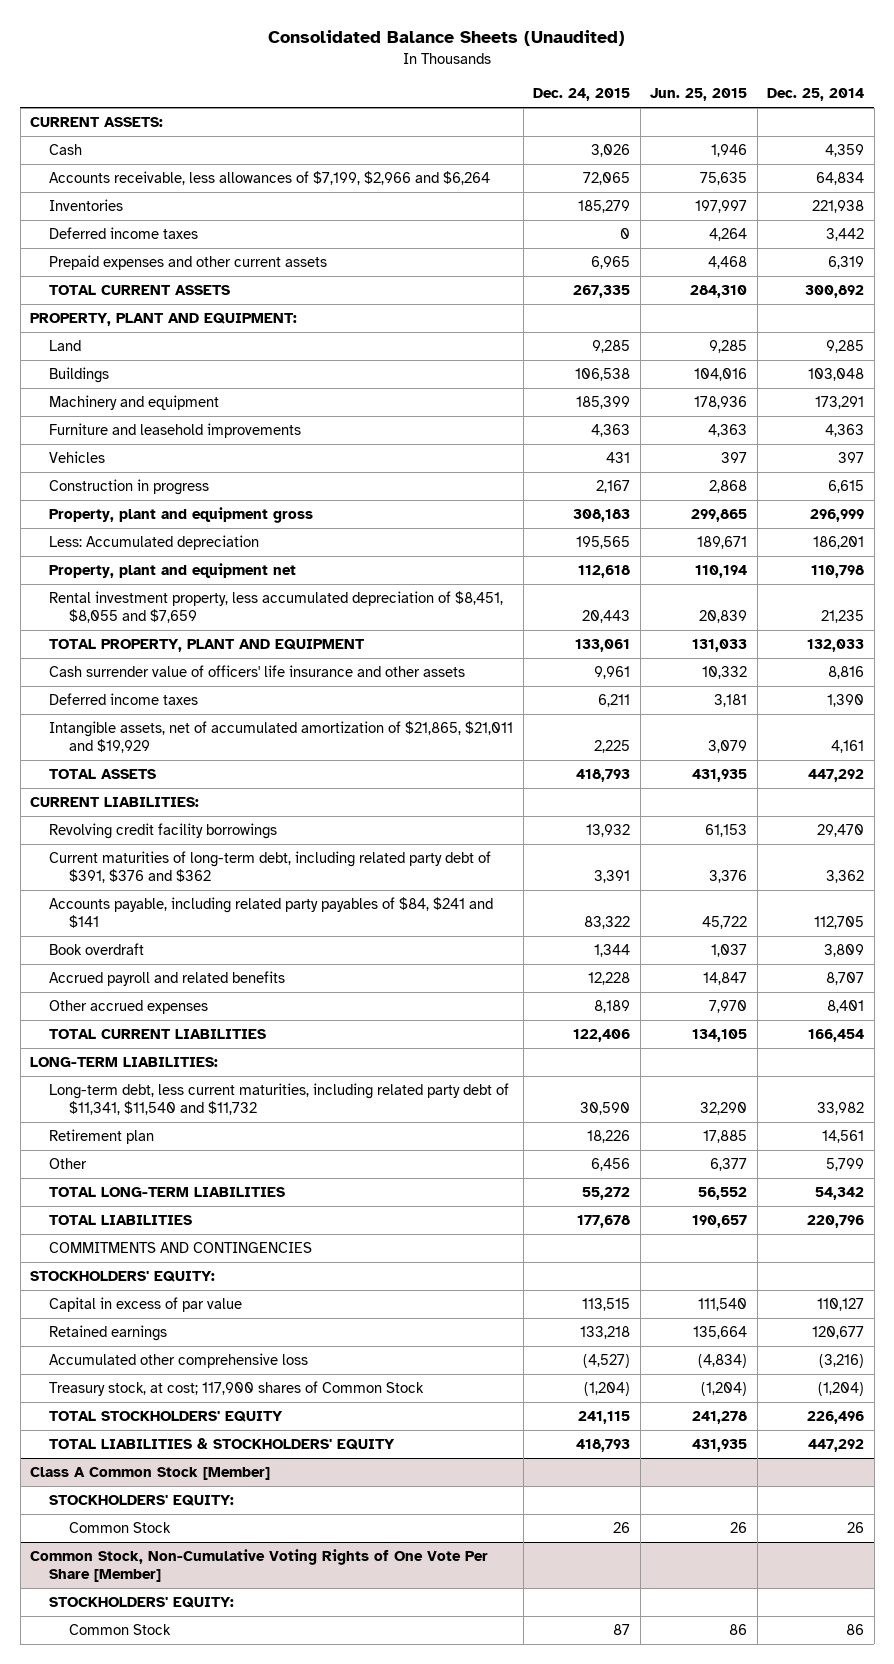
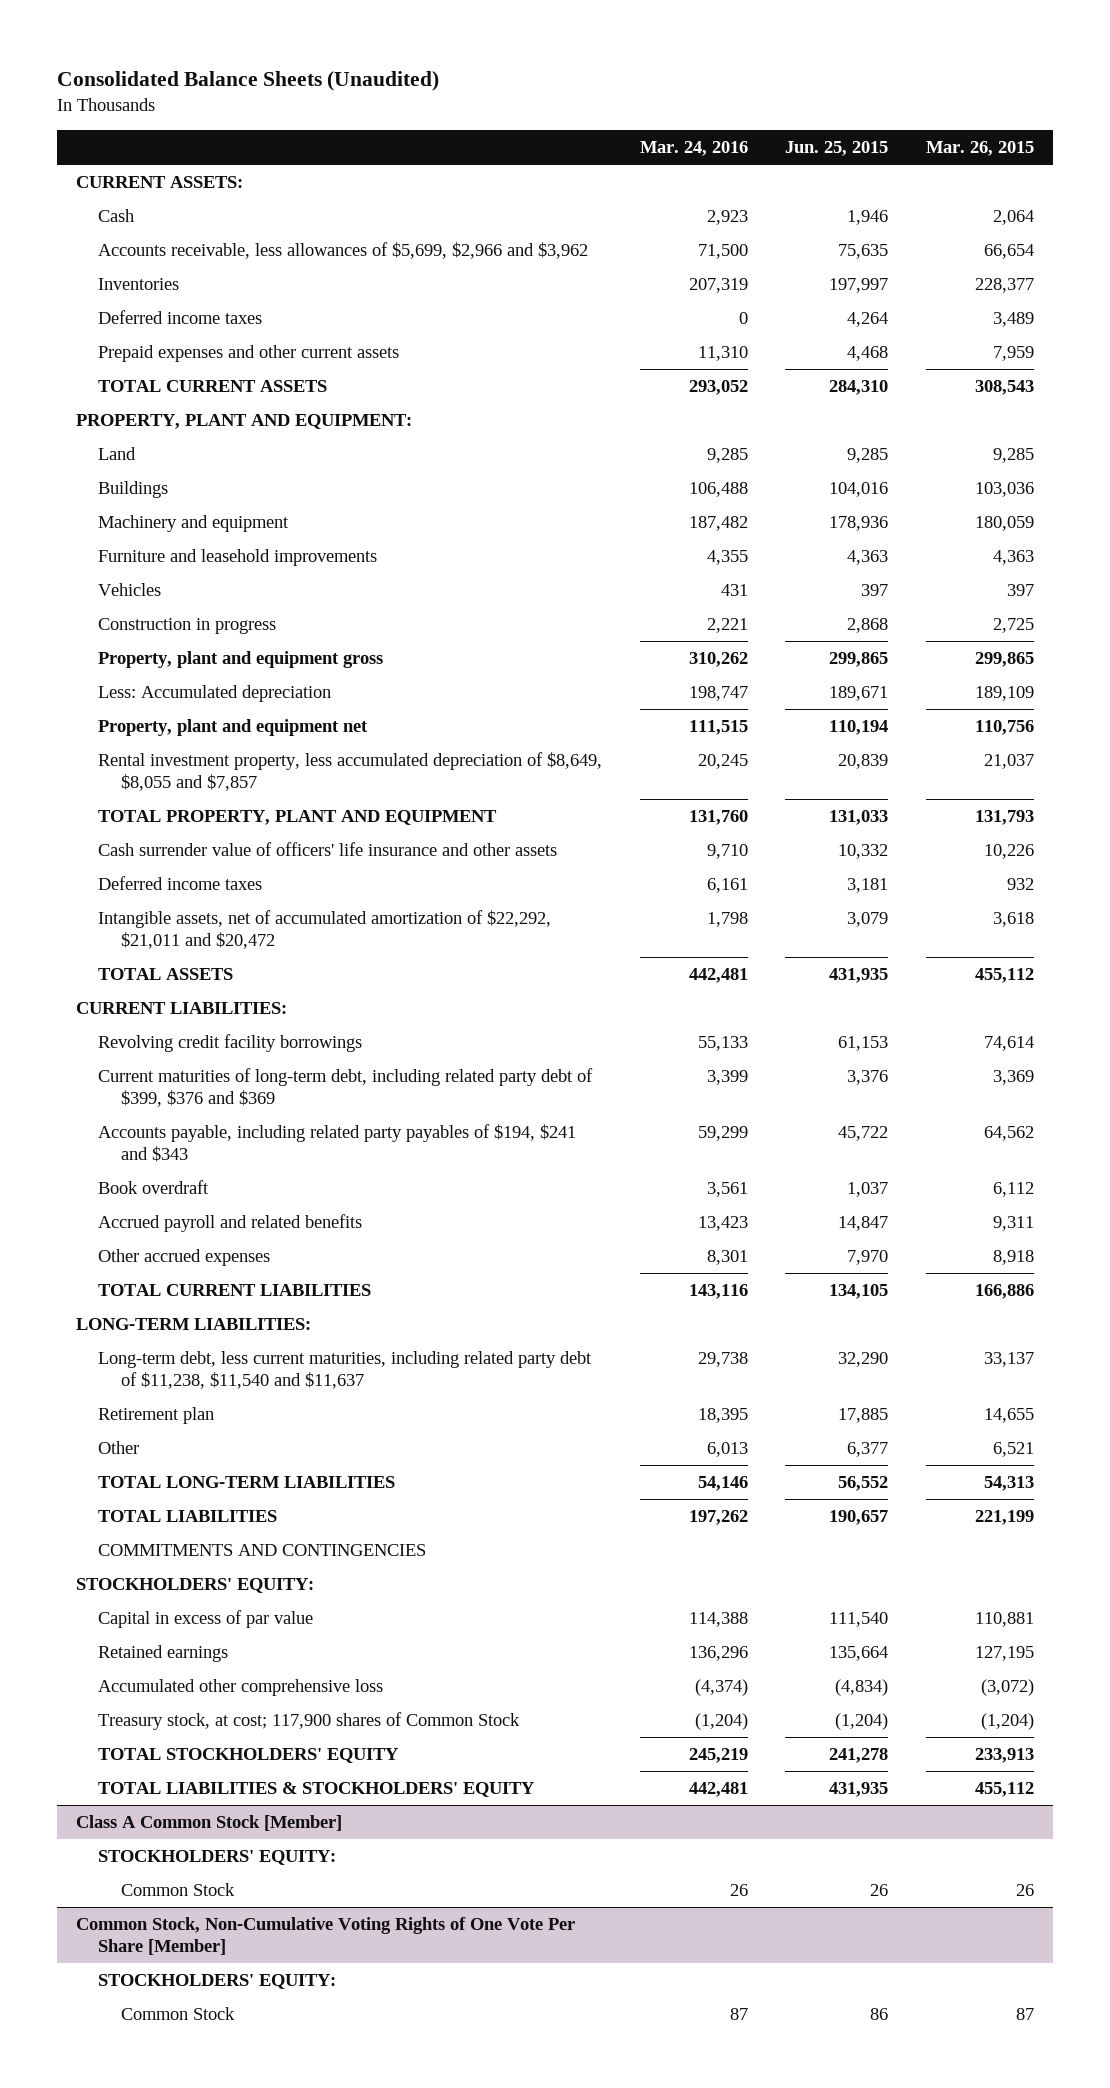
[533,87,631,101] Dec. 24, 2015 -> none
[767,87,865,101] Dec. 25, 2014 -> none
none -> [639,141,748,157] Mar. 24, 2016
none -> [925,141,1034,157] Mar. 26, 2015
[49,171,491,186] Accounts receivable, less allowances of $7,199, $2,966 and $6,264 -> [98,242,589,260] Accounts receivable, less allowances of $5,699, $2,966 and $3,962
[49,591,504,623] Rental investment property, less accumulated depreciation of $8,451, $8,055 and $7,659 -> [98,752,603,792] Rental investment property, less accumulated depreciation of $8,649, $8,055 and $7,857
[49,721,514,753] Intangible assets, net of accumulated amortization of $21,865, $21,011 and $19,929 -> [98,910,552,950] Intangible assets, net of accumulated amortization of $22,292, $21,011 and $20,472
[49,851,492,883] Current maturities of long-term debt, including related party debt of $391, $376 and $362 -> [98,1068,594,1108] Current maturities of long-term debt, including related party debt of $399, $376 and $369
[49,897,494,928] Accounts payable, including related party payables of $84, $241 and $141 -> [98,1124,577,1163] Accounts payable, including related party payables of $194, $241 and $343
[49,1083,510,1115] Long-term debt, less current maturities, including related party debt of $11,341, $11,540 and $11,732 -> [98,1351,593,1390] Long-term debt, less current maturities, including related party debt of $11,238, $11,540 and $11,637

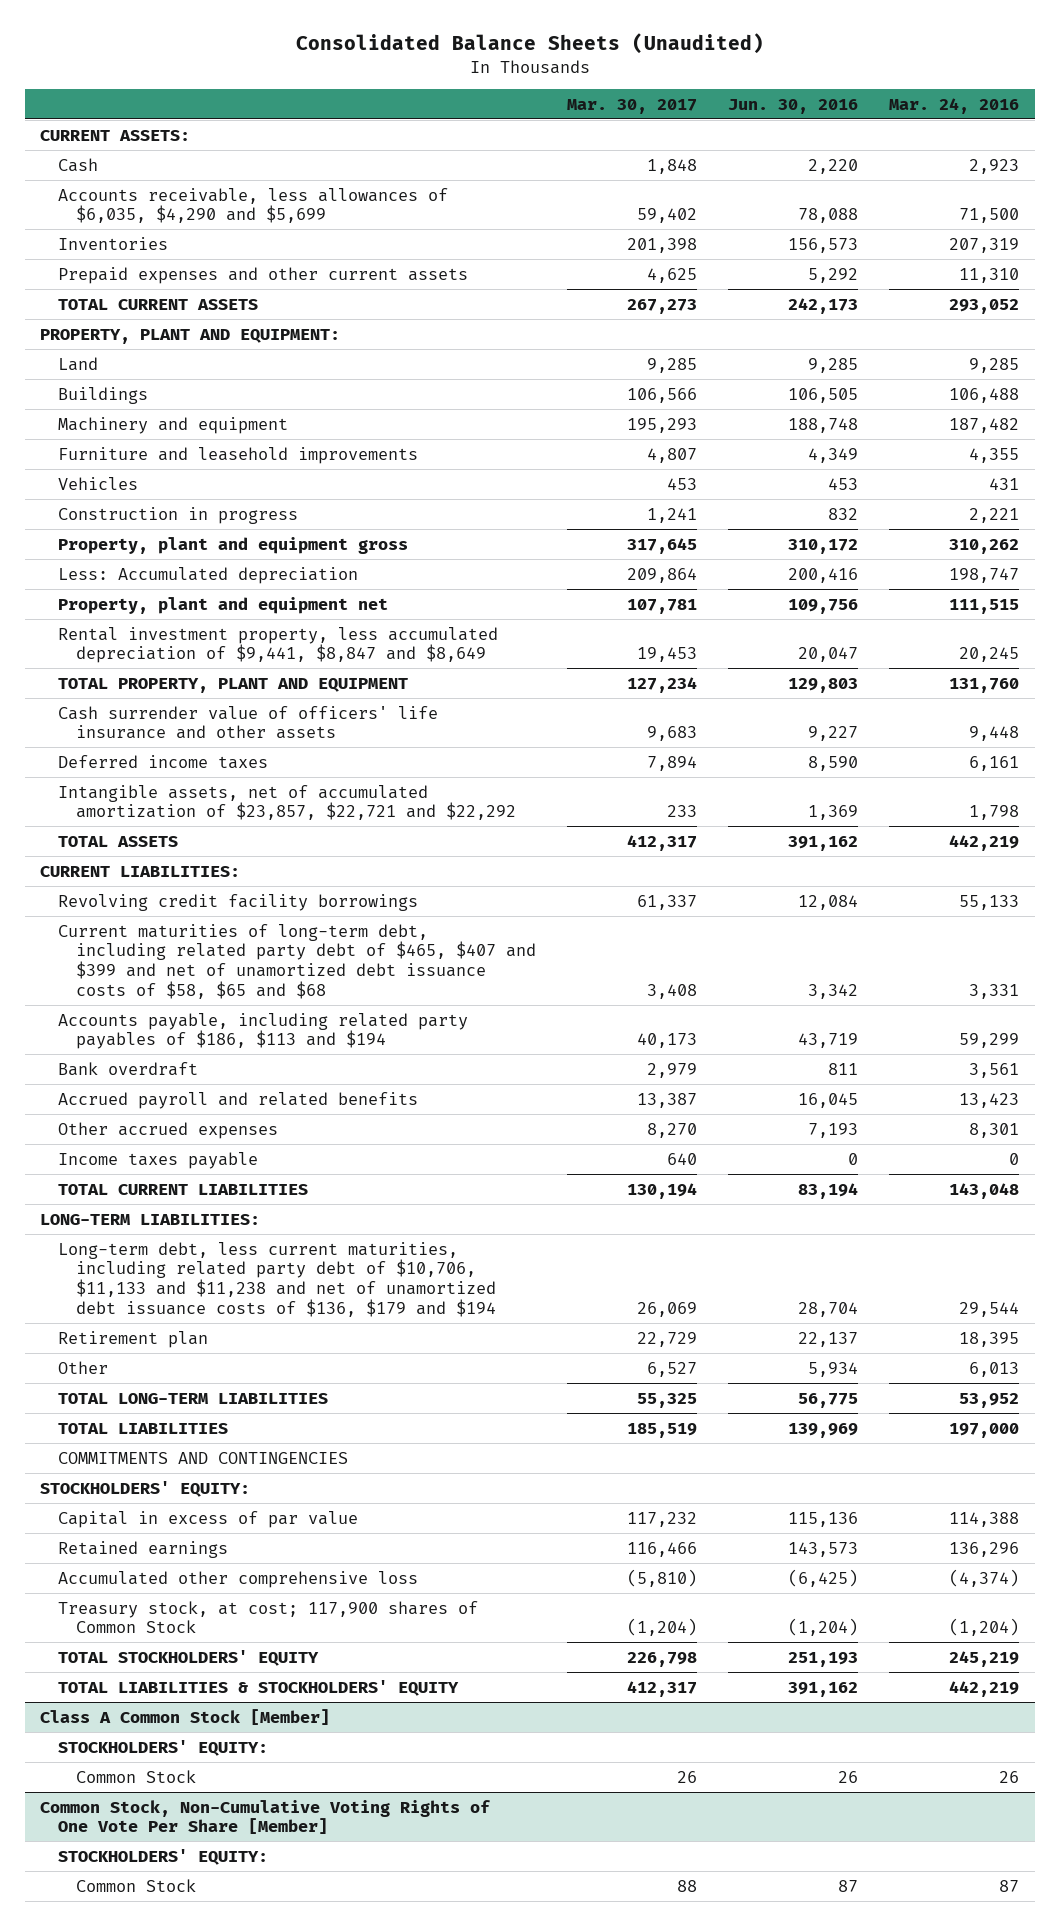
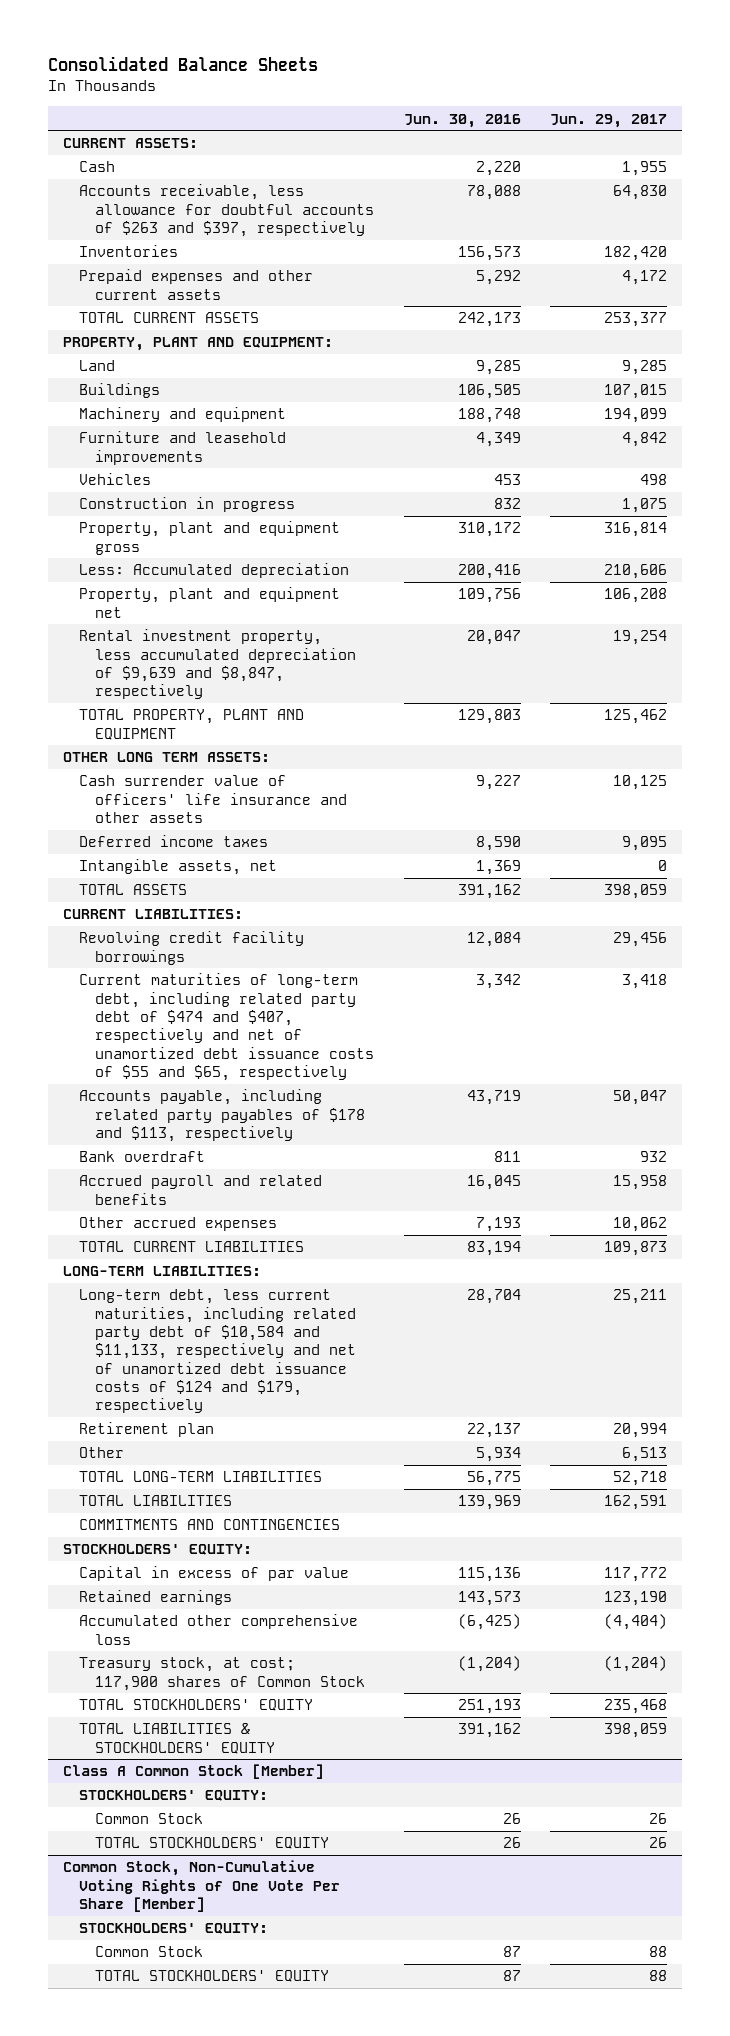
[295,33,764,55] Consolidated Balance Sheets (Unaudited) -> [48,56,319,72] Consolidated Balance Sheets
[567,98,698,114] Mar. 30, 2017 -> none
[889,97,1020,114] Mar. 24, 2016 -> none
none -> [550,113,668,128] Jun. 29, 2017
[58,187,449,224] Accounts receivable, less allowances of $6,035, $4,290 and $5,699 -> [79,184,375,237] Accounts receivable, less allowance for doubtful accounts of $263 and $397, respectively
[58,626,499,664] Rental investment property, less accumulated depreciation of $9,441, $8,847 and $8,649 -> [79,629,357,700] Rental investment property, less accumulated depreciation of $9,639 and $8,847, respectively
none -> [62,752,270,763] OTHER LONG TERM ASSETS:
[58,784,517,821] Intangible assets, net of accumulated amortization of $23,857, $22,721 and $22,292 -> [79,859,278,876] Intangible assets, net
[58,923,537,1000] Current maturities of long-term debt, including related party debt of $465, $407 and $399 and net of unamortized debt issuance costs of $58, $65 and $68 -> [79,973,375,1081] Current maturities of long-term debt, including related party debt of $474 and $407, respectively and net of unamortized debt issuance costs of $55 and $65, respectively
[58,1012,469,1050] Accounts payable, including related party payables of $186, $113 and $194 -> [79,1089,366,1142] Accounts payable, including related party payables of $178 and $113, respectively
[58,1151,259,1169] Income taxes payable -> none
[58,1241,497,1318] Long-term debt, less current maturities, including related party debt of $10,706, $11,133 and $11,238 and net of unamortized debt issuance costs of $136, $179 and $194 -> [79,1289,357,1414] Long-term debt, less current maturities, including related party debt of $10,584 and $11,133, respectively and net of unamortized debt issuance costs of $124 and $179, respectively
none -> [95,1837,330,1850] TOTAL STOCKHOLDERS' EQUITY
none -> [95,1970,330,1983] TOTAL STOCKHOLDERS' EQUITY

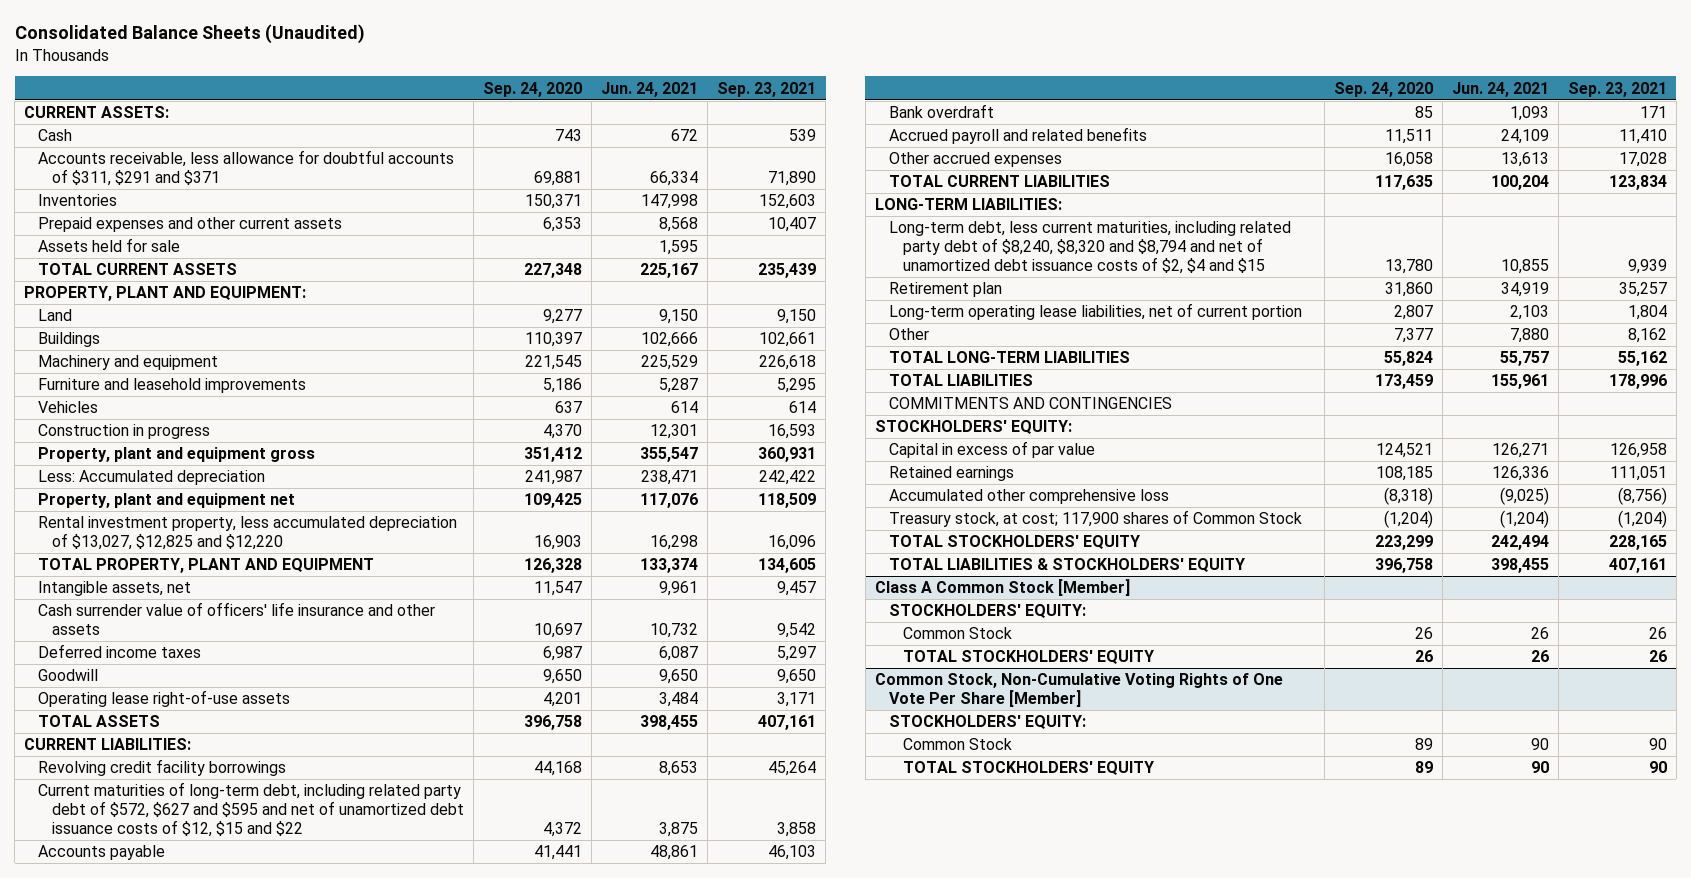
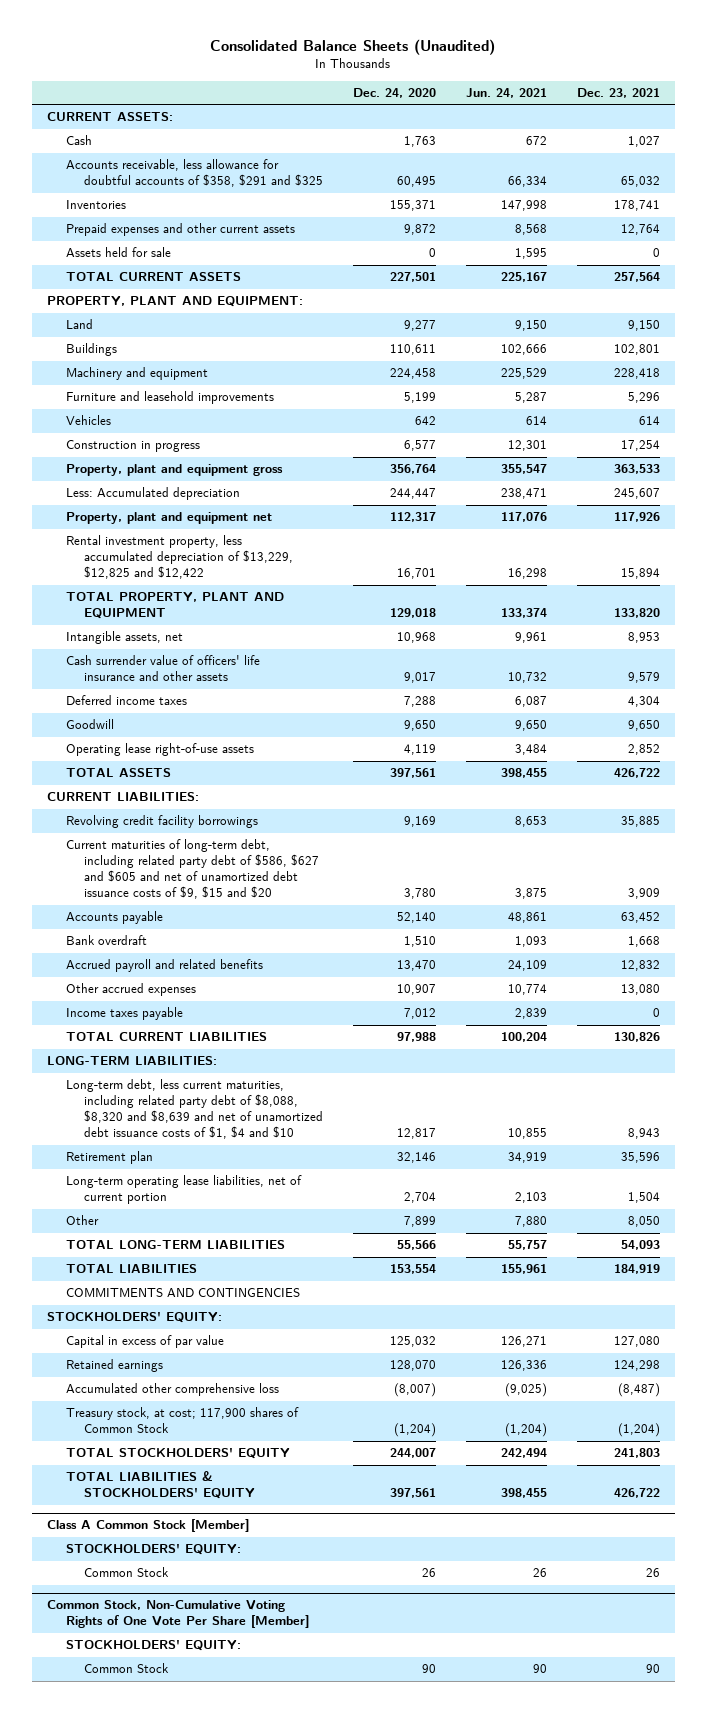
[483,81,583,97] Sep. 24, 2020 -> none
[717,81,817,97] Sep. 23, 2021 -> none
none -> [353,87,437,98] Dec. 24, 2020
none -> [577,87,661,98] Dec. 23, 2021
[38,150,455,187] Accounts receivable, less allowance for doubtful accounts of $311, $291 and $371 -> [65,159,324,188] Accounts receivable, less allowance for doubtful accounts of $358, $291 and $325
[38,516,458,551] Rental investment property, less accumulated depreciation of $13,027, $12,825 and $12,220 -> [65,535,294,580] Rental investment property, less accumulated depreciation of $13,229, $12,825 and $12,422
[38,782,465,838] Current maturities of long-term debt, including related party debt of $572, $627 and $595 and net of unamortized debt issuance costs of $12, $15 and $22 -> [65,839,320,900] Current maturities of long-term debt, including related party debt of $586, $627 and $605 and net of unamortized debt issuance costs of $9, $15 and $20
[1500,152,1549,168] 13,613 -> [508,984,548,996] 10,774
none -> [65,1007,183,1021] Income taxes payable
[888,221,1291,275] Long-term debt, less current maturities, including related party debt of $8,240, $8,320 and $8,794 and net of unamortized debt issuance costs of $2, $4 and $15 -> [65,1079,324,1140] Long-term debt, less current maturities, including related party debt of $8,088, $8,320 and $8,639 and net of unamortized debt issuance costs of $1, $4 and $10
[902,650,1154,665] TOTAL STOCKHOLDERS' EQUITY -> none
[902,761,1154,776] TOTAL STOCKHOLDERS' EQUITY -> none

